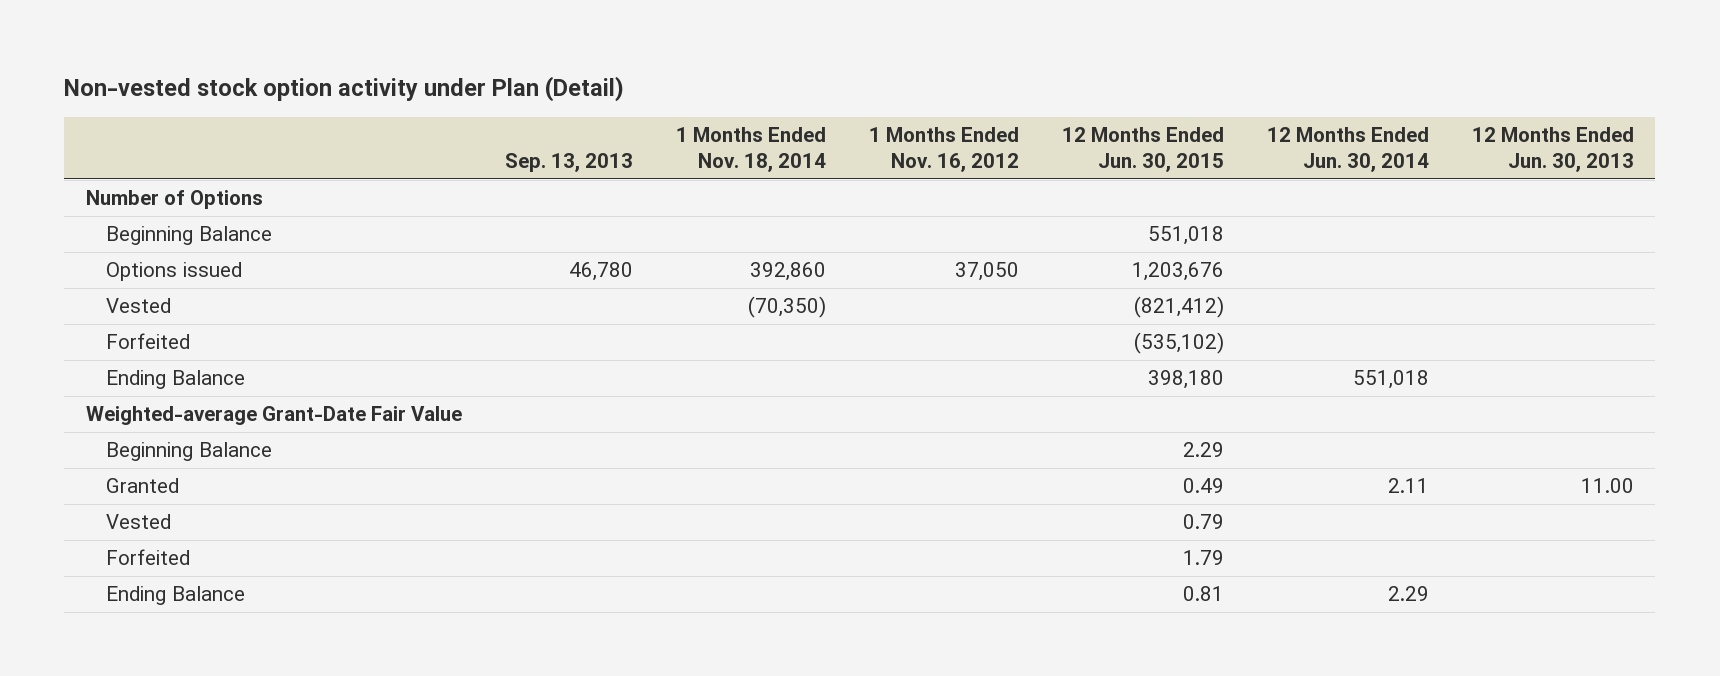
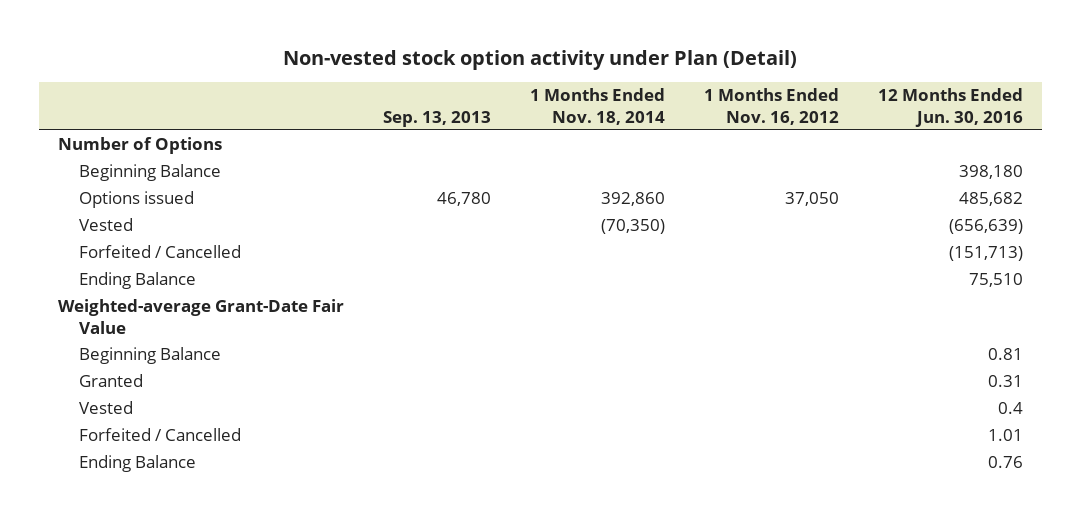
[1061,126,1224,173] 12 Months Ended Jun. 30, 2015 -> none
[1266,126,1429,173] 12 Months Ended Jun. 30, 2014 -> none
[1471,126,1634,173] 12 Months Ended Jun. 30, 2013 -> none
none -> [877,88,1023,127] 12 Months Ended Jun. 30, 2016
[106,333,191,350] Forfeited -> [79,245,242,259] Forfeited / Cancelled
[106,549,191,566] Forfeited -> [79,428,242,442] Forfeited / Cancelled

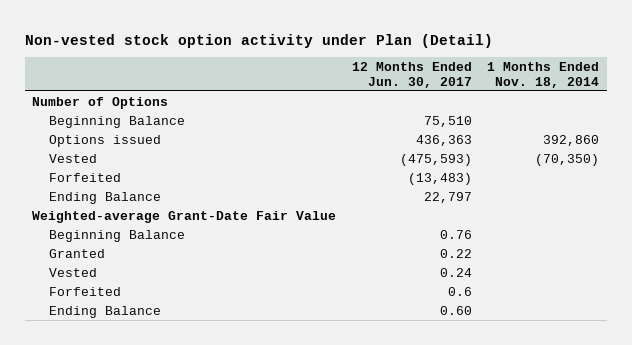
[382,110,491,127] Sep. 13, 2013 -> none
[703,88,839,125] 1 Months Ended Nov. 16, 2012 -> none
[877,88,1023,127] 12 Months Ended Jun. 30, 2016 -> none
none -> [351,61,472,88] 12 Months Ended Jun. 30, 2017
[79,245,242,259] Forfeited / Cancelled -> [48,172,121,182] Forfeited
[79,428,242,442] Forfeited / Cancelled -> [48,286,121,296] Forfeited

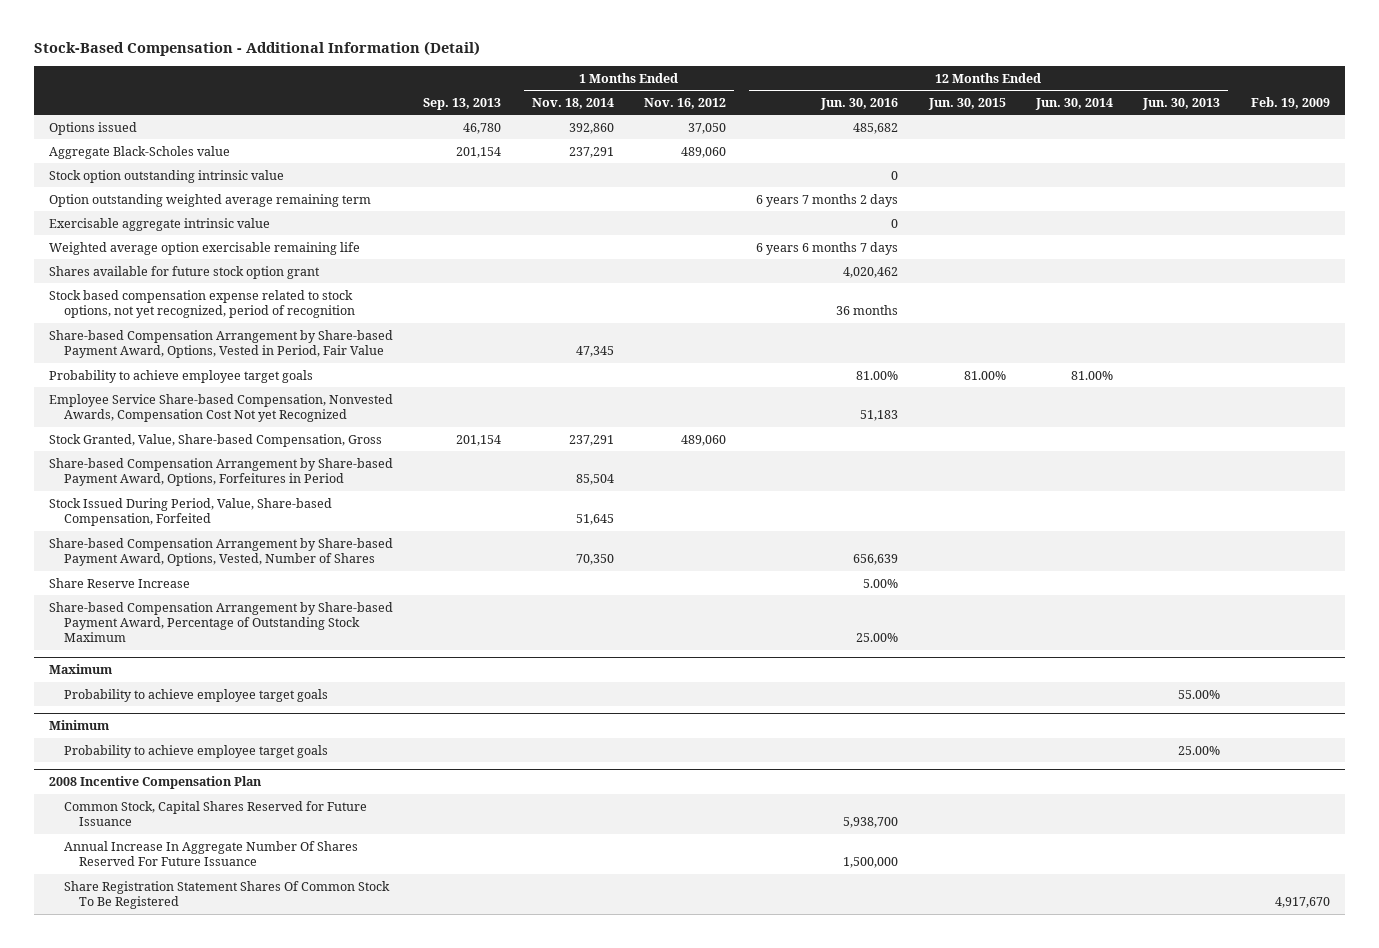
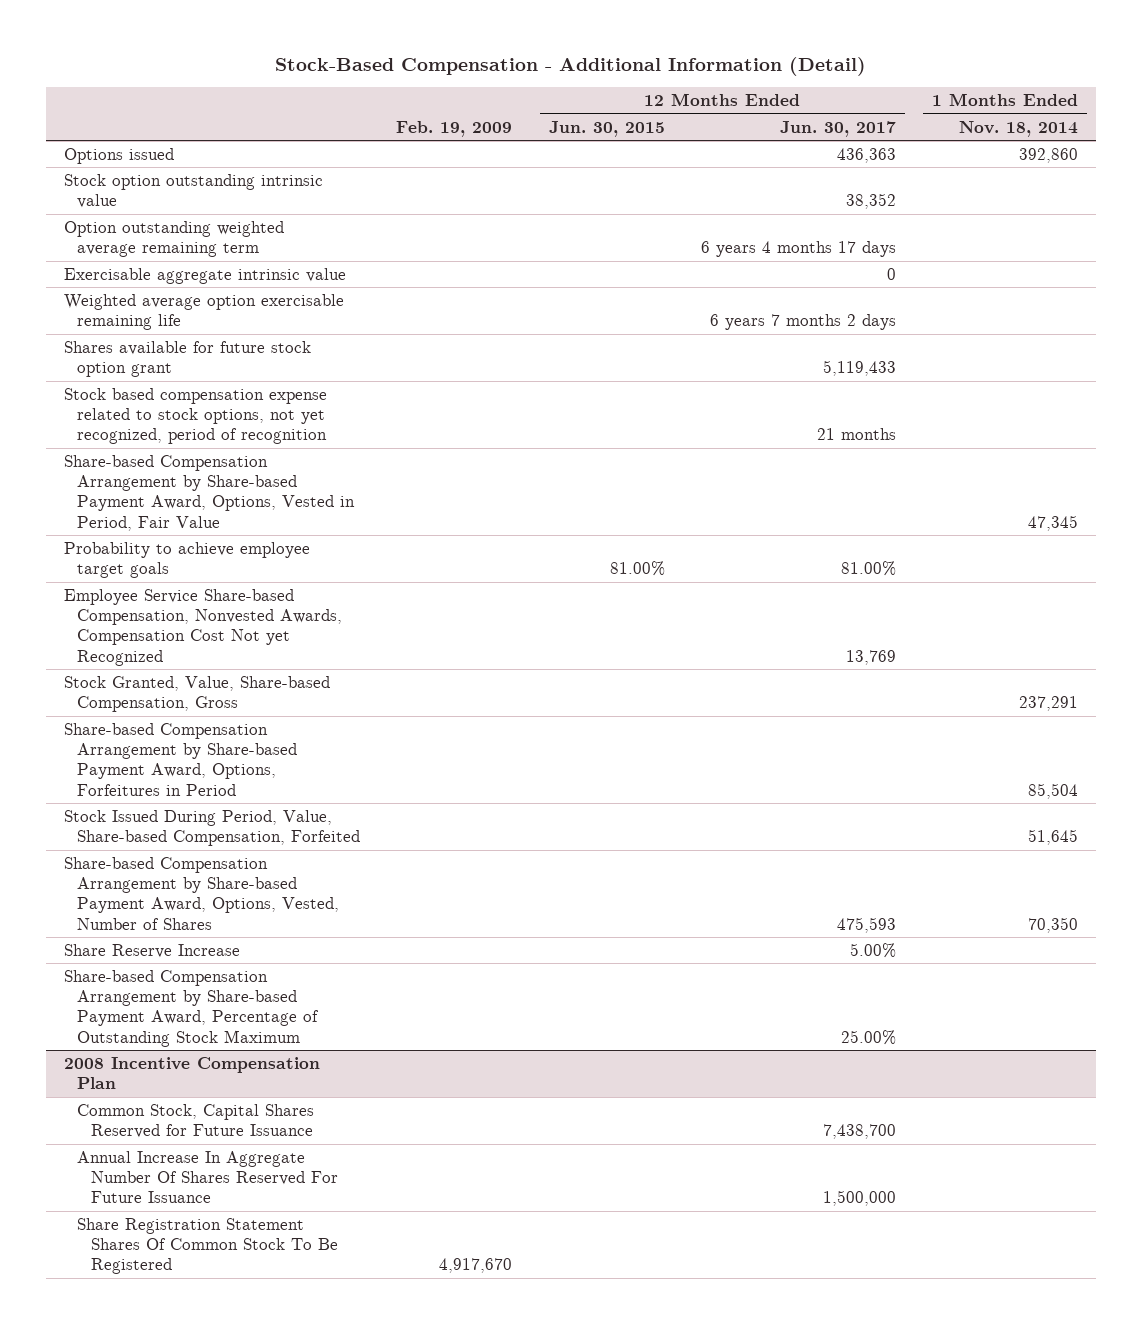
[423,97,502,110] Sep. 13, 2013 -> none
[643,97,726,109] Nov. 16, 2012 -> none
[820,97,899,110] Jun. 30, 2016 -> none
[1035,97,1114,110] Jun. 30, 2014 -> none
[1142,97,1221,110] Jun. 30, 2013 -> none
none -> [779,120,896,137] Jun. 30, 2017
[48,145,230,159] Aggregate Black-Scholes value -> none
[48,664,112,675] Maximum -> none
[64,688,329,702] Probability to achieve employee target goals -> none
[48,720,109,731] Minimum -> none
[64,744,329,758] Probability to achieve employee target goals -> none

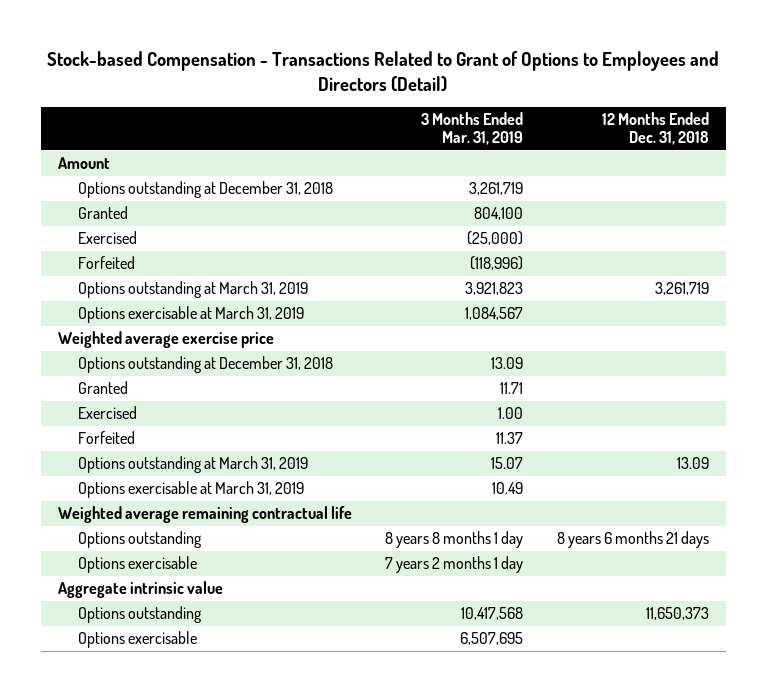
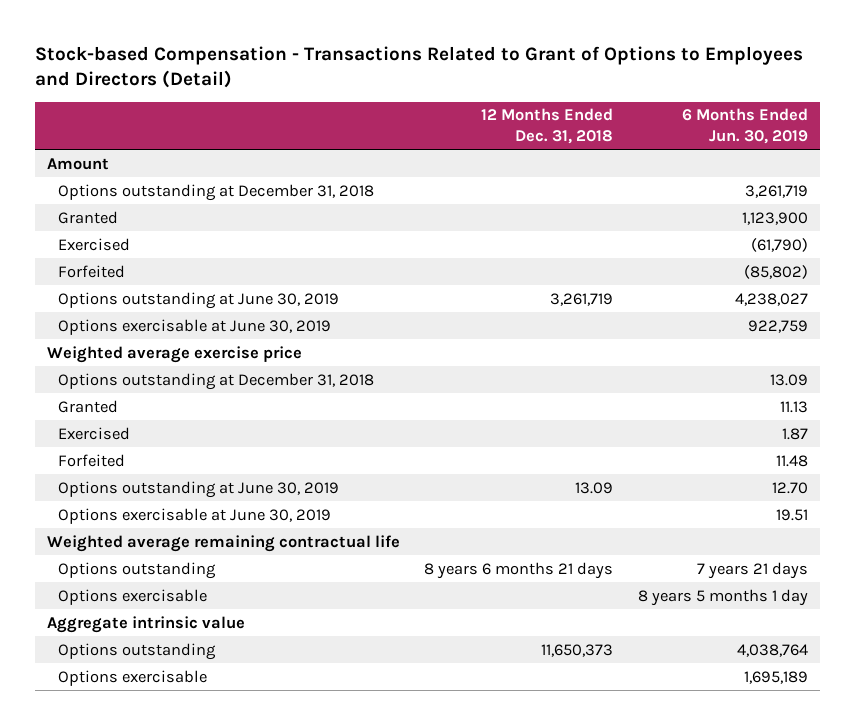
[421,111,524,146] 3 Months Ended Mar. 31, 2019 -> none
none -> [682,108,809,145] 6 Months Ended Jun. 30, 2019
[77,281,308,299] Options outstanding at March 31, 2019 -> [58,291,340,309] Options outstanding at June 30, 2019
[77,306,304,324] Options exercisable at March 31, 2019 -> [58,318,332,335] Options exercisable at June 30, 2019
[77,456,308,474] Options outstanding at March 31, 2019 -> [58,480,340,498] Options outstanding at June 30, 2019
[77,481,304,499] Options exercisable at March 31, 2019 -> [58,507,332,524] Options exercisable at June 30, 2019

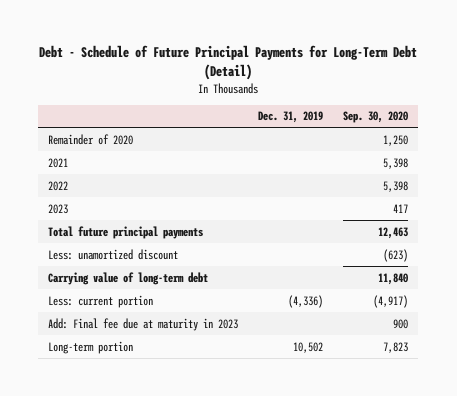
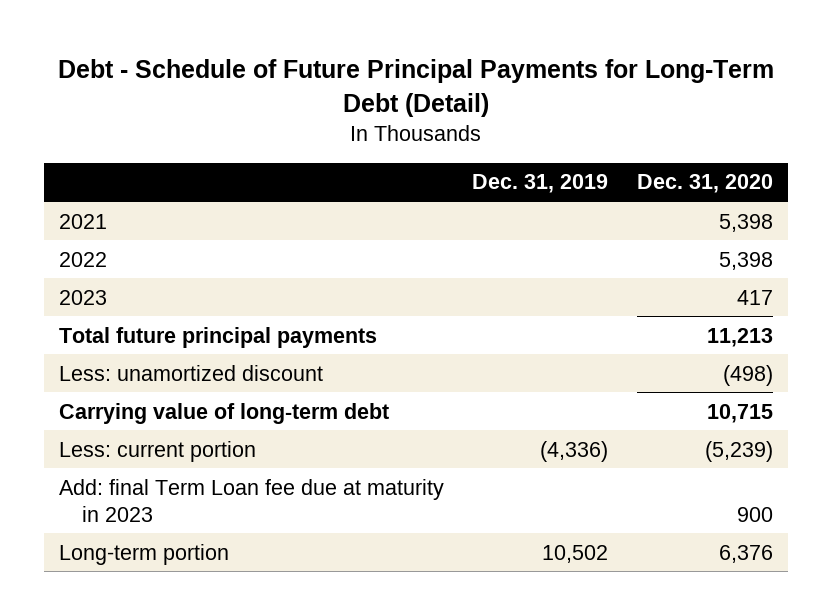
[343,111,409,124] Sep. 30, 2020 -> none
none -> [637,174,774,194] Dec. 31, 2020
[48,133,134,145] Remainder of 2020 -> none
[48,317,239,331] Add: Final fee due at maturity in 2023 -> [58,478,444,522] Add: final Term Loan fee due at maturity in 2023

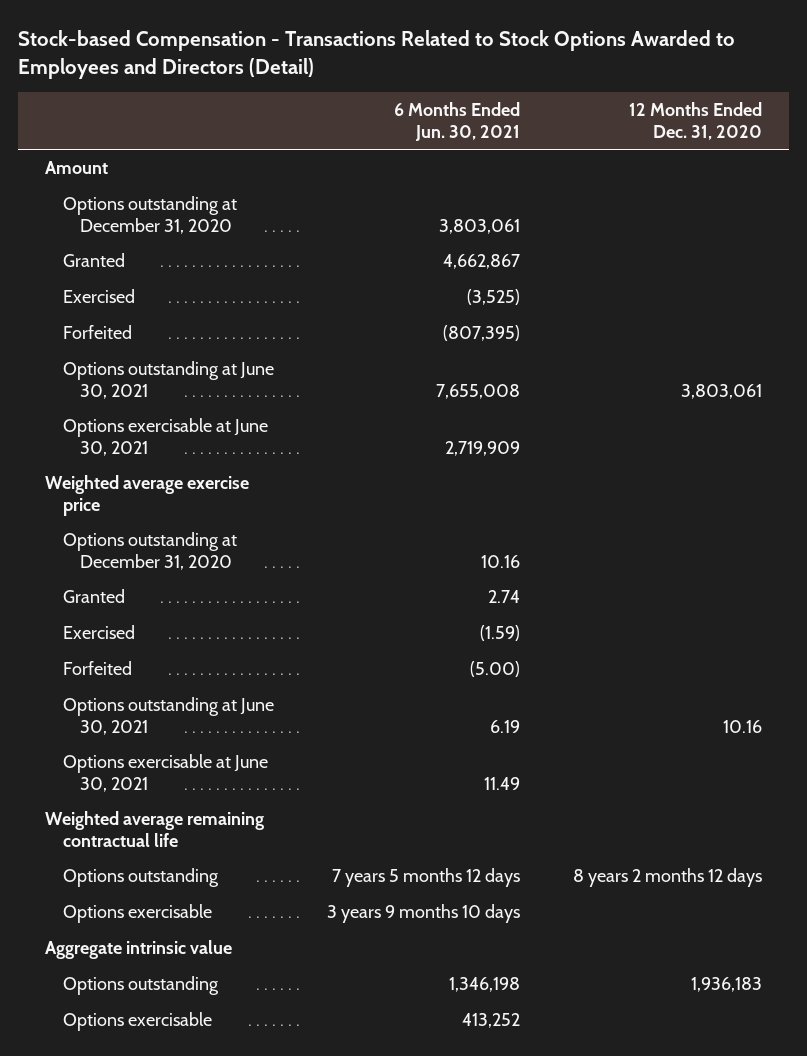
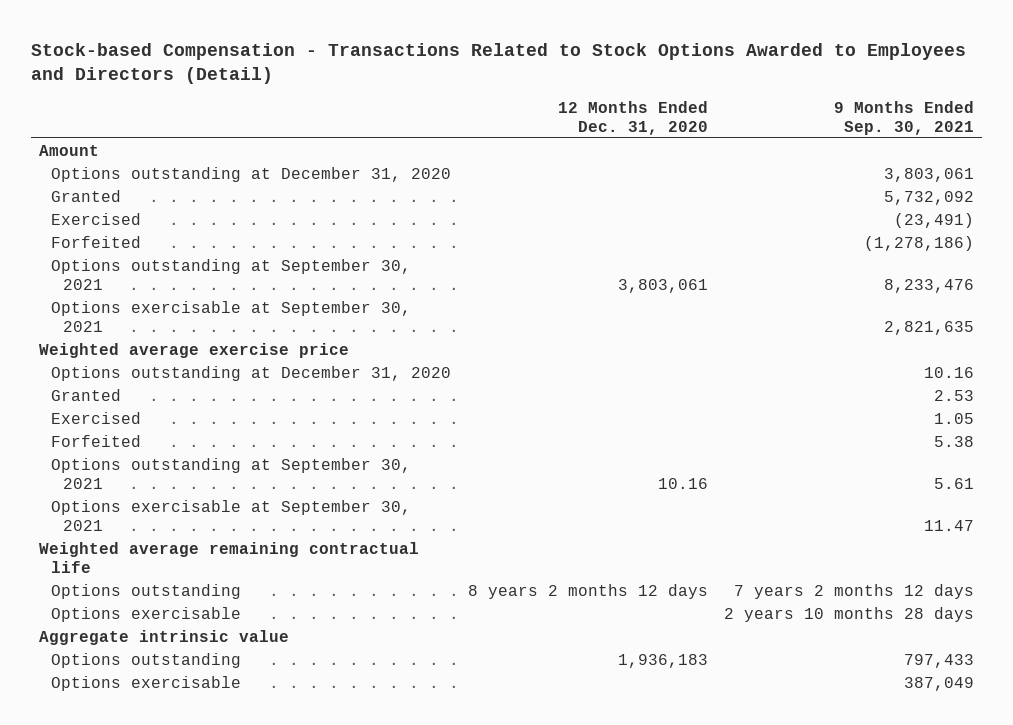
[393,102,520,141] 6 Months Ended Jun. 30, 2021 -> none
none -> [833,100,974,135] 9 Months Ended Sep. 30, 2021
[62,361,274,399] Options outstanding at June 30, 2021 -> [51,258,412,290] Options outstanding at September 30, 2021
[62,418,268,456] Options exercisable at June 30, 2021 -> [51,300,412,332] Options exercisable at September 30, 2021
[62,697,274,735] Options outstanding at June 30, 2021 -> [51,457,412,489] Options outstanding at September 30, 2021
[62,754,268,792] Options exercisable at June 30, 2021 -> [51,499,412,531] Options exercisable at September 30, 2021

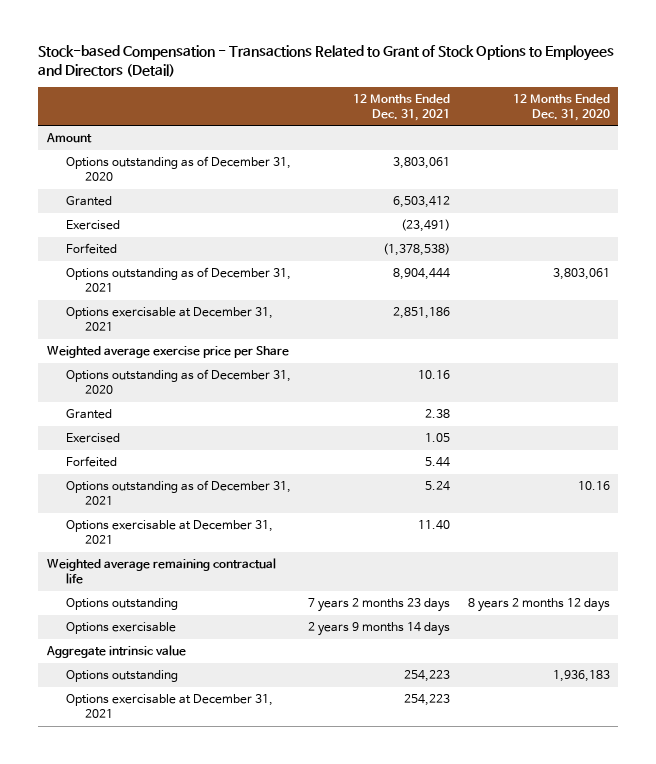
[31,42,967,85] Stock-based Compensation - Transactions Related to Stock Options Awarded to Employees and Directors (Detail) -> [37,45,614,77] Stock-based Compensation - Transactions Related to Grant of Stock Options to Employees and Directors (Detail)
[833,100,974,135] 9 Months Ended Sep. 30, 2021 -> none
none -> [353,93,451,121] 12 Months Ended Dec. 31, 2021
[51,166,452,182] Options outstanding at December 31, 2020 -> [65,156,291,182] Options outstanding as of December 31, 2020
[51,258,412,290] Options outstanding at September 30, 2021 -> [65,267,291,293] Options outstanding as of December 31, 2021
[51,300,412,332] Options exercisable at September 30, 2021 -> [65,307,273,332] Options exercisable at December 31, 2021
[39,342,350,358] Weighted average exercise price -> [46,346,289,359] Weighted average exercise price per Share
[51,365,452,381] Options outstanding at December 31, 2020 -> [65,369,291,395] Options outstanding as of December 31, 2020
[51,457,412,489] Options outstanding at September 30, 2021 -> [65,480,291,506] Options outstanding as of December 31, 2021
[51,499,412,531] Options exercisable at September 30, 2021 -> [65,520,273,545] Options exercisable at December 31, 2021
[51,675,242,691] Options exercisable -> [65,694,273,719] Options exercisable at December 31, 2021

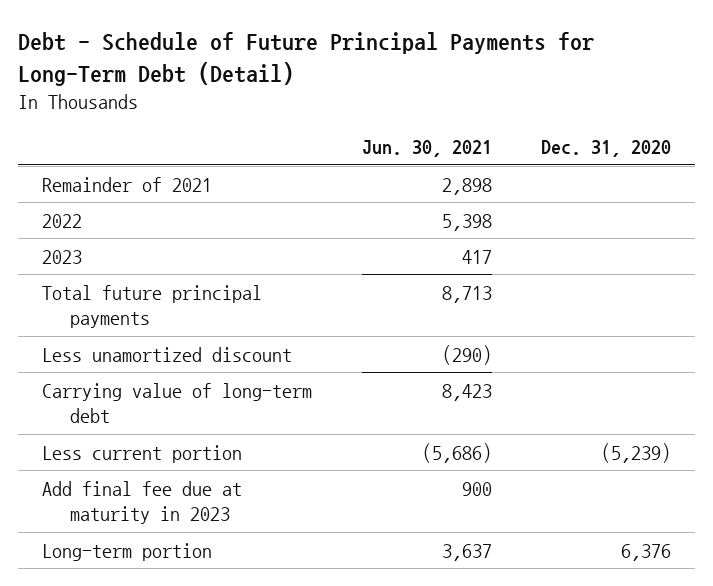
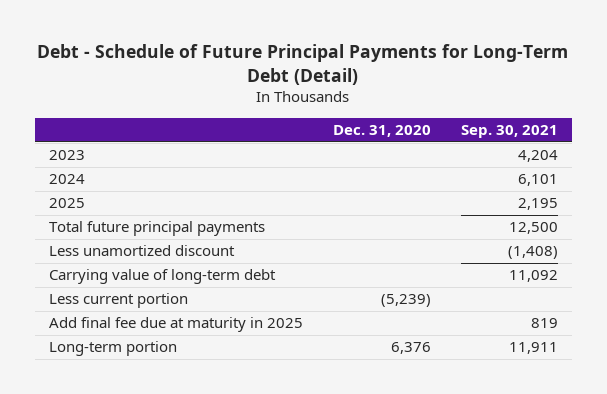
[361,139,492,157] Jun. 30, 2021 -> none
none -> [460,125,558,139] Sep. 30, 2021
[42,176,213,192] Remainder of 2021 -> none
[42,213,83,228] 2022 -> none
none -> [49,174,86,185] 2024
none -> [49,198,86,209] 2025
[42,480,243,525] Add final fee due at maturity in 2023 -> [49,317,304,333] Add final fee due at maturity in 2025

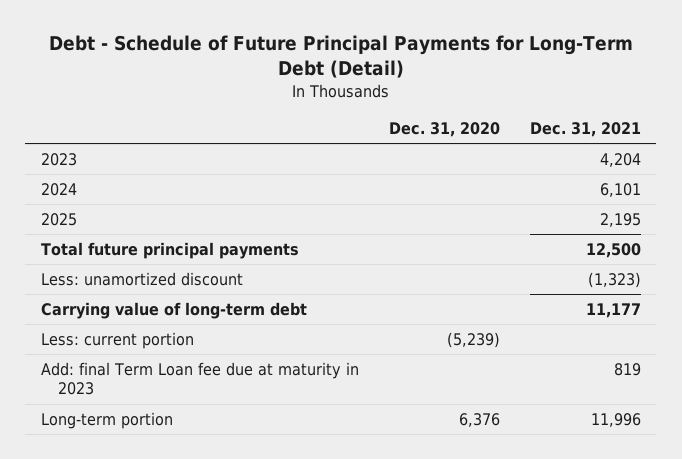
[460,125,558,139] Sep. 30, 2021 -> none
none -> [530,122,642,138] Dec. 31, 2021
[49,245,236,257] Less unamortized discount -> [40,271,243,286] Less: unamortized discount
[49,293,189,309] Less current portion -> [40,331,194,349] Less: current portion
[49,317,304,333] Add final fee due at maturity in 2025 -> [40,361,359,396] Add: final Term Loan fee due at maturity in 2023

